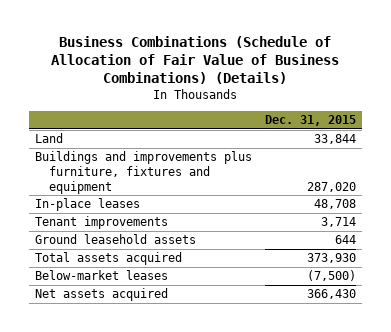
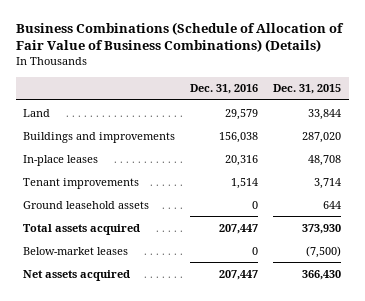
none -> [190,84,259,95] Dec. 31, 2016
[35,151,253,194] Buildings and improvements plus furniture, fixtures and equipment -> [23,131,176,143] Buildings and improvements

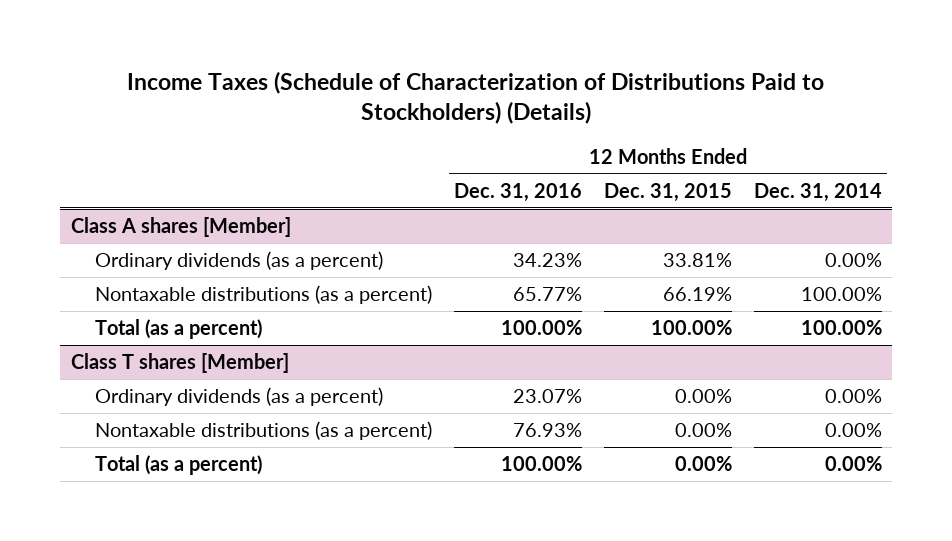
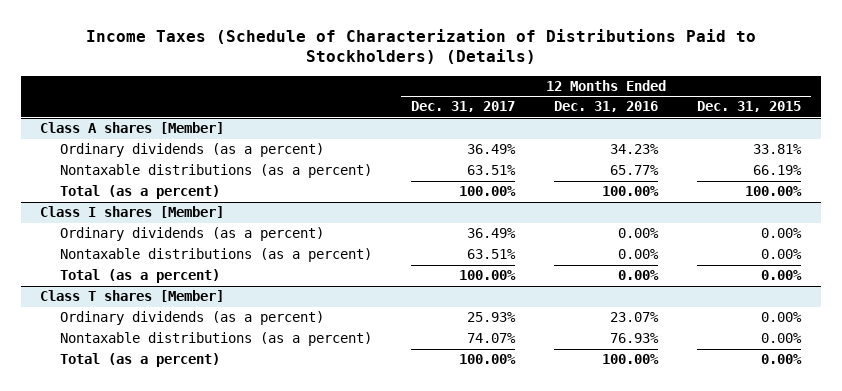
[753,182,882,202] Dec. 31, 2014 -> none
none -> [410,101,515,113] Dec. 31, 2017
none -> [40,206,225,219] Class I shares [Member]
none -> [59,227,324,242] Ordinary dividends (as a percent)
none -> [59,248,372,263] Nontaxable distributions (as a percent)
none -> [59,269,220,284] Total (as a percent)

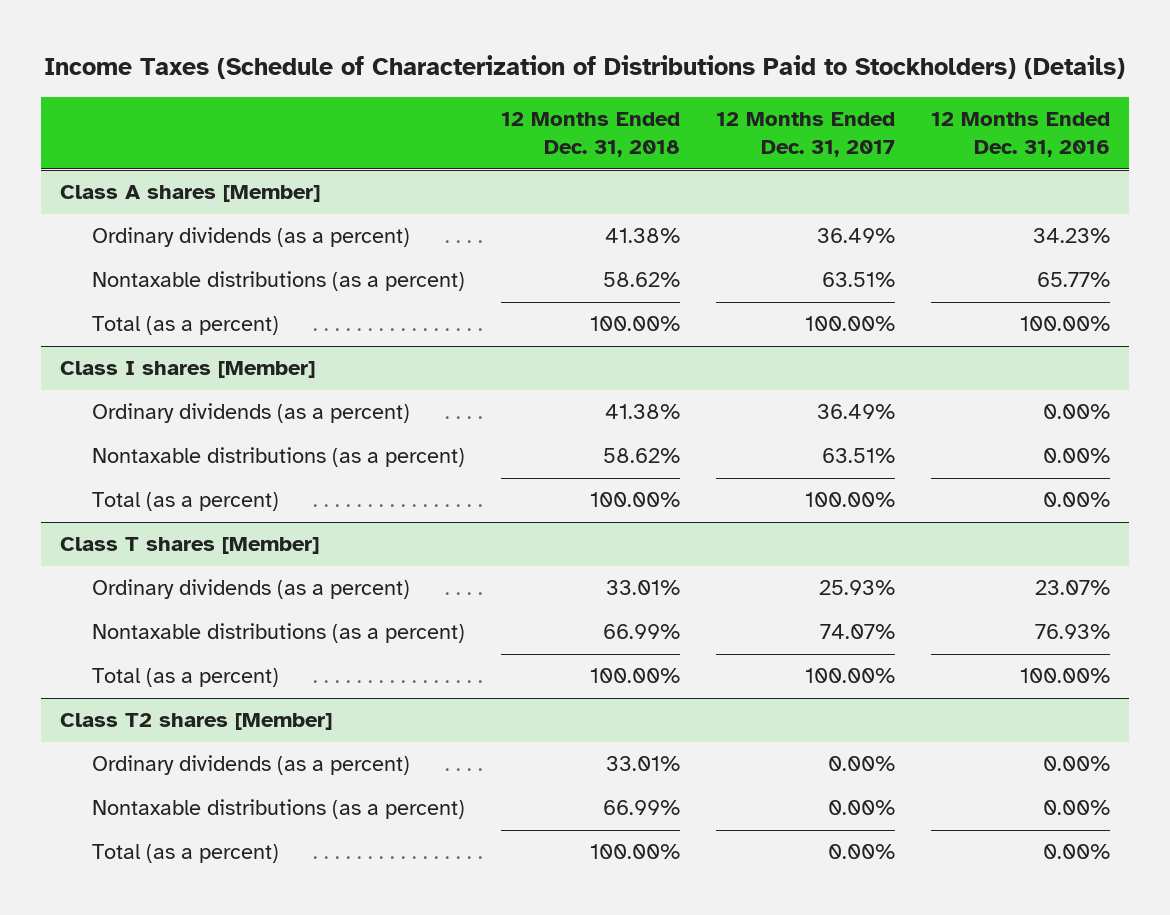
[697,101,802,113] Dec. 31, 2015 -> none
none -> [501,112,681,158] 12 Months Ended Dec. 31, 2018
none -> [59,713,332,731] Class T2 shares [Member]
none -> [91,755,410,776] Ordinary dividends (as a percent)
none -> [91,799,465,820] Nontaxable distributions (as a percent)
none -> [91,844,279,864] Total (as a percent)

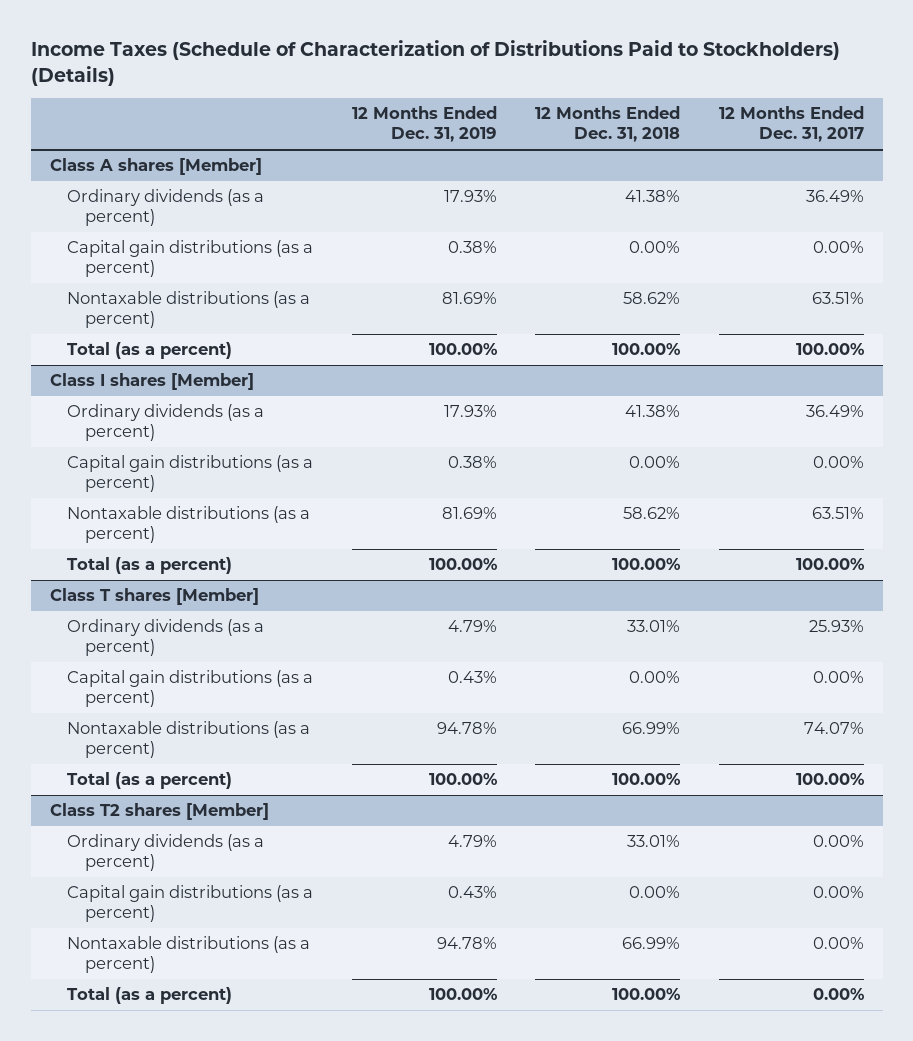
[931,112,1111,158] 12 Months Ended Dec. 31, 2016 -> none
none -> [351,106,497,143] 12 Months Ended Dec. 31, 2019
none -> [67,240,314,278] Capital gain distributions (as a percent)
none -> [67,455,314,493] Capital gain distributions (as a percent)
none -> [67,670,314,708] Capital gain distributions (as a percent)
none -> [67,885,314,923] Capital gain distributions (as a percent)

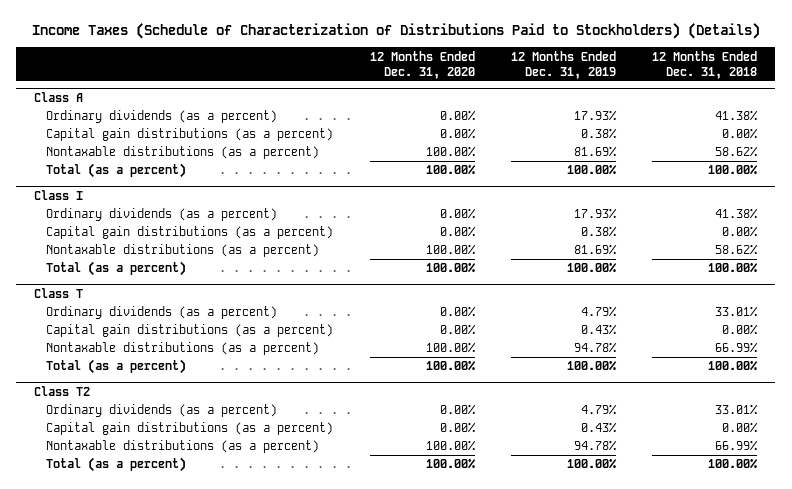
[718,106,864,143] 12 Months Ended Dec. 31, 2017 -> none
none -> [369,50,475,79] 12 Months Ended Dec. 31, 2020
[49,158,262,176] Class A shares [Member] -> [34,91,84,102] Class A
[49,373,254,391] Class I shares [Member] -> [34,189,84,200] Class I
[49,588,259,606] Class T shares [Member] -> [34,287,84,298] Class T
[49,803,269,821] Class T2 shares [Member] -> [34,385,91,396] Class T2

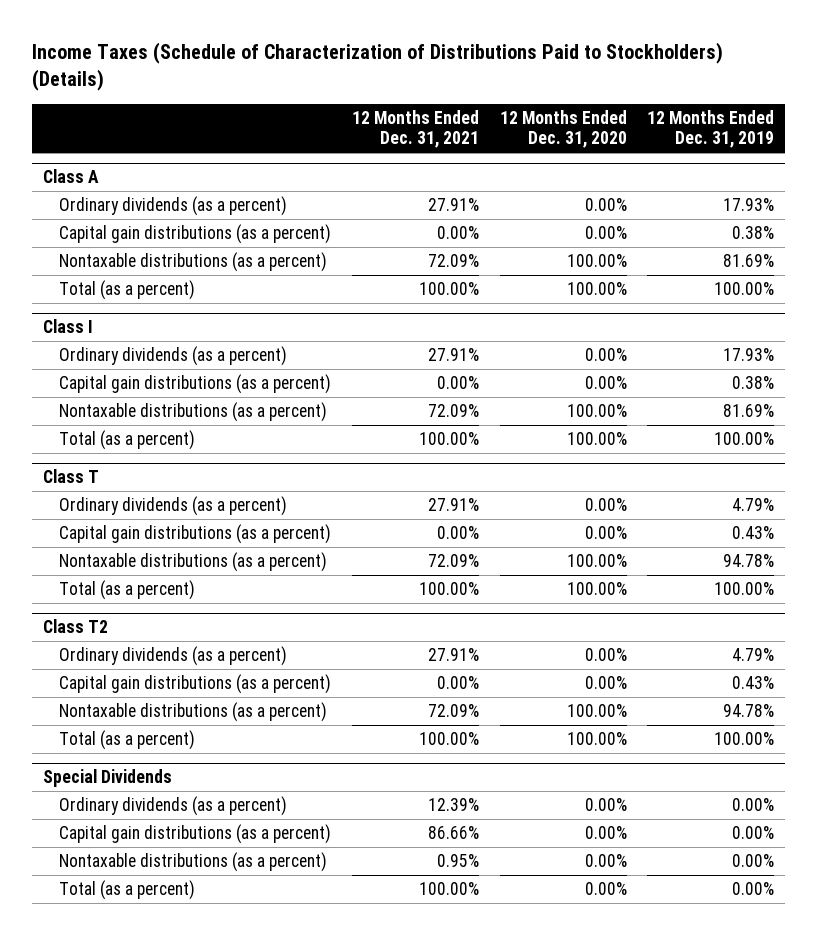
[652,50,758,79] 12 Months Ended Dec. 31, 2018 -> none
none -> [352,109,480,149] 12 Months Ended Dec. 31, 2021
none -> [42,769,172,788] Special Dividends
none -> [59,796,288,817] Ordinary dividends (as a percent)
none -> [59,824,332,845] Capital gain distributions (as a percent)
none -> [59,852,328,873] Nontaxable distributions (as a percent)
none -> [59,880,196,901] Total (as a percent)

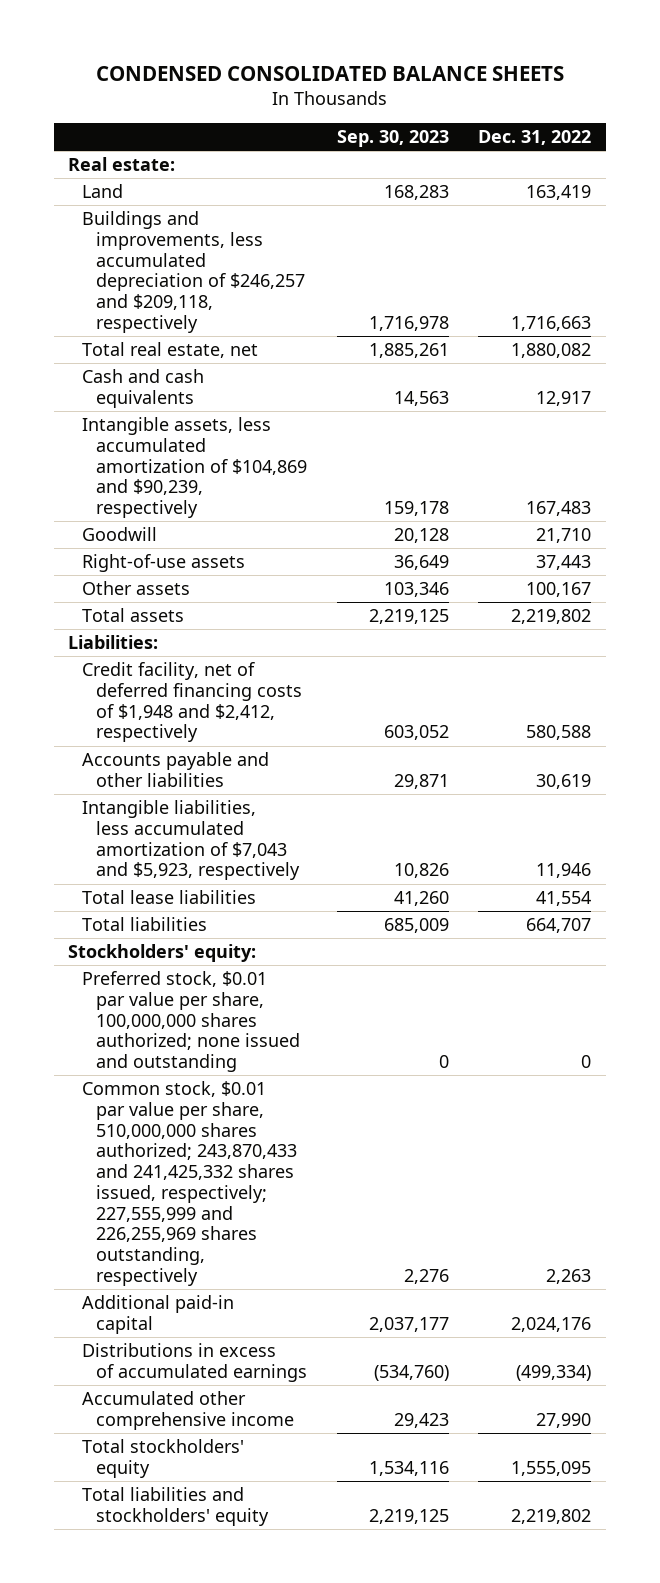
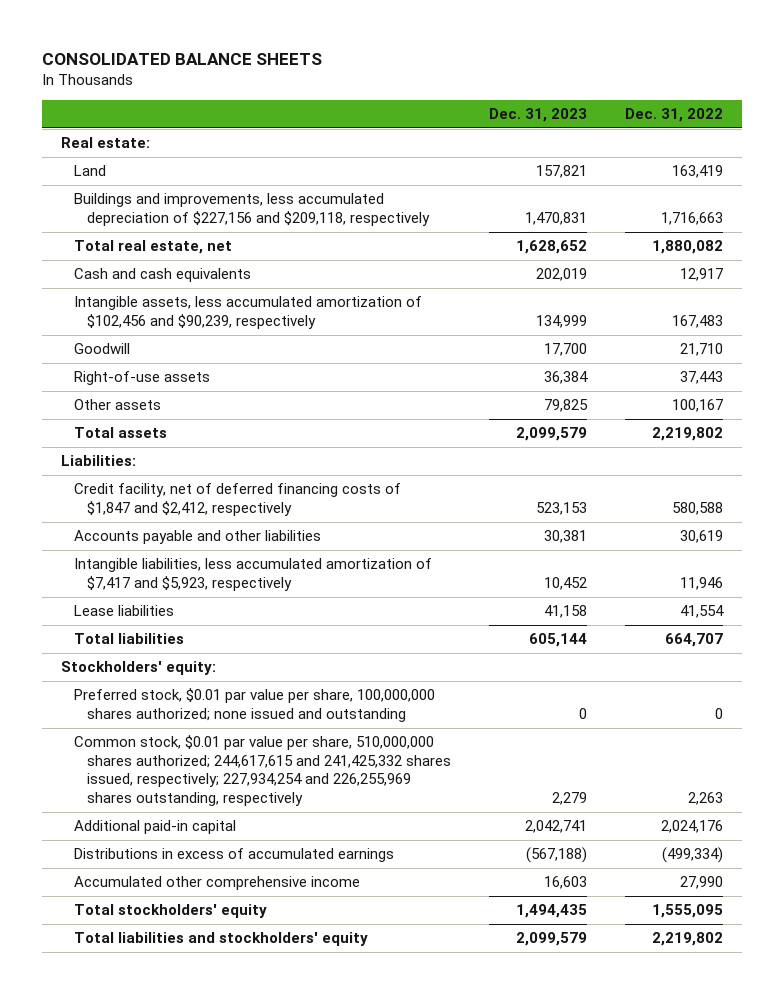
[95,66,564,82] CONDENSED CONSOLIDATED BALANCE SHEETS -> [41,52,322,65] CONSOLIDATED BALANCE SHEETS
[336,130,449,148] Sep. 30, 2023 -> none
none -> [488,107,587,122] Dec. 31, 2023
[82,211,306,333] Buildings and improvements, less accumulated depreciation of $246,257 and $209,118, respectively -> [73,193,430,226] Buildings and improvements, less accumulated depreciation of $227,156 and $209,118, respectively
[82,417,308,519] Intangible assets, less accumulated amortization of $104,869 and $90,239, respectively -> [73,296,422,329] Intangible assets, less accumulated amortization of $102,456 and $90,239, respectively
[82,662,303,743] Credit facility, net of deferred financing costs of $1,948 and $2,412, respectively -> [73,483,401,516] Credit facility, net of deferred financing costs of $1,847 and $2,412, respectively
[82,800,301,881] Intangible liabilities, less accumulated amortization of $7,043 and $5,923, respectively -> [73,558,432,591] Intangible liabilities, less accumulated amortization of $7,417 and $5,923, respectively
[82,890,257,905] Total lease liabilities -> [73,605,174,617] Lease liabilities
[82,1081,298,1286] Common stock, $0.01 par value per share, 510,000,000 shares authorized; 243,870,433 and 241,425,332 shares issued, respectively; 227,555,999 and 226,255,969 shares outstanding, respectively -> [73,735,451,807] Common stock, $0.01 par value per share, 510,000,000 shares authorized; 244,617,615 and 241,425,332 shares issued, respectively; 227,934,254 and 226,255,969 shares outstanding, respectively

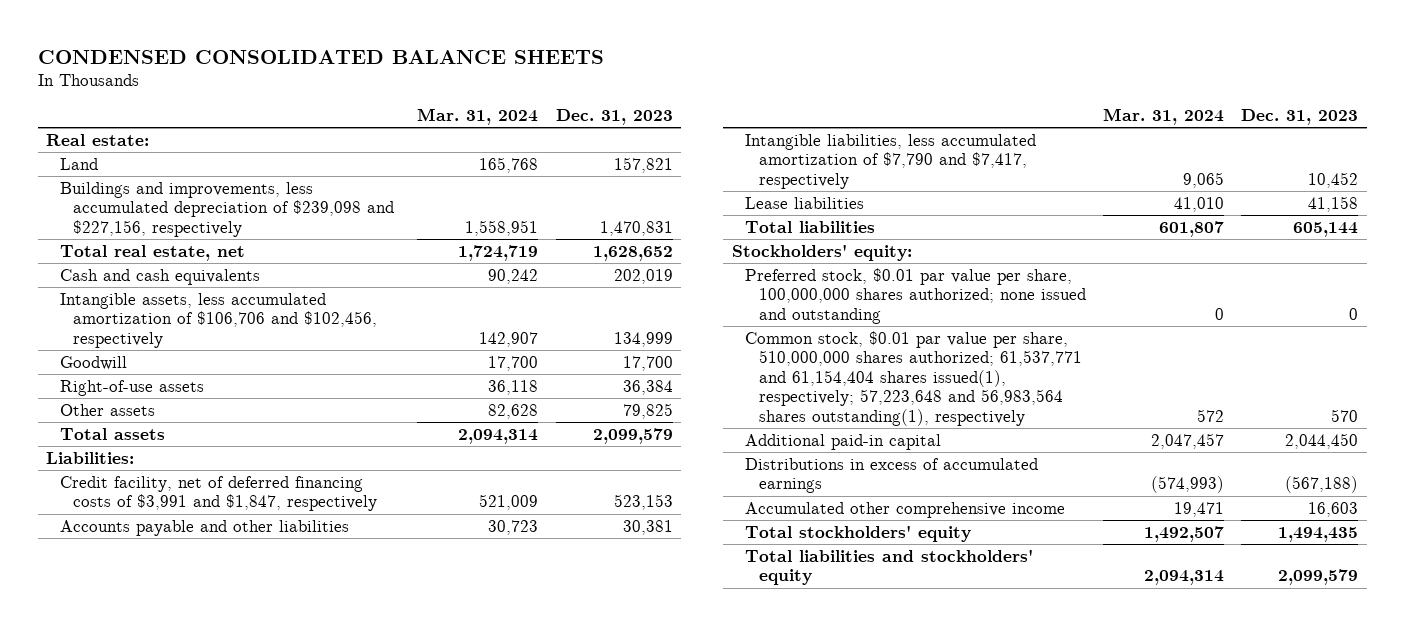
[41,52,322,65] CONSOLIDATED BALANCE SHEETS -> [37,49,604,64] CONDENSED CONSOLIDATED BALANCE SHEETS
[624,107,723,122] Dec. 31, 2022 -> none
none -> [417,108,539,126] Mar. 31, 2024
[73,193,430,226] Buildings and improvements, less accumulated depreciation of $227,156 and $209,118, respectively -> [59,181,395,237] Buildings and improvements, less accumulated depreciation of $239,098 and $227,156, respectively
[73,296,422,329] Intangible assets, less accumulated amortization of $102,456 and $90,239, respectively -> [59,292,378,348] Intangible assets, less accumulated amortization of $106,706 and $102,456, respectively
[73,483,401,516] Credit facility, net of deferred financing costs of $1,847 and $2,412, respectively -> [59,475,378,512] Credit facility, net of deferred financing costs of $3,991 and $1,847, respectively
[73,558,432,591] Intangible liabilities, less accumulated amortization of $7,417 and $5,923, respectively -> [745,133,1037,189] Intangible liabilities, less accumulated amortization of $7,790 and $7,417, respectively
[73,735,451,807] Common stock, $0.01 par value per share, 510,000,000 shares authorized; 244,617,615 and 241,425,332 shares issued, respectively; 227,934,254 and 226,255,969 shares outstanding, respectively -> [745,330,1082,426] Common stock, $0.01 par value per share, 510,000,000 shares authorized; 61,537,771 and 61,154,404 shares issued(1), respectively; 57,223,648 and 56,983,564 shares outstanding(1), respectively
[551,792,587,806] 2,279 -> [1331,408,1359,422] 570
[524,820,587,834] 2,042,741 -> [1285,432,1359,449] 2,044,450

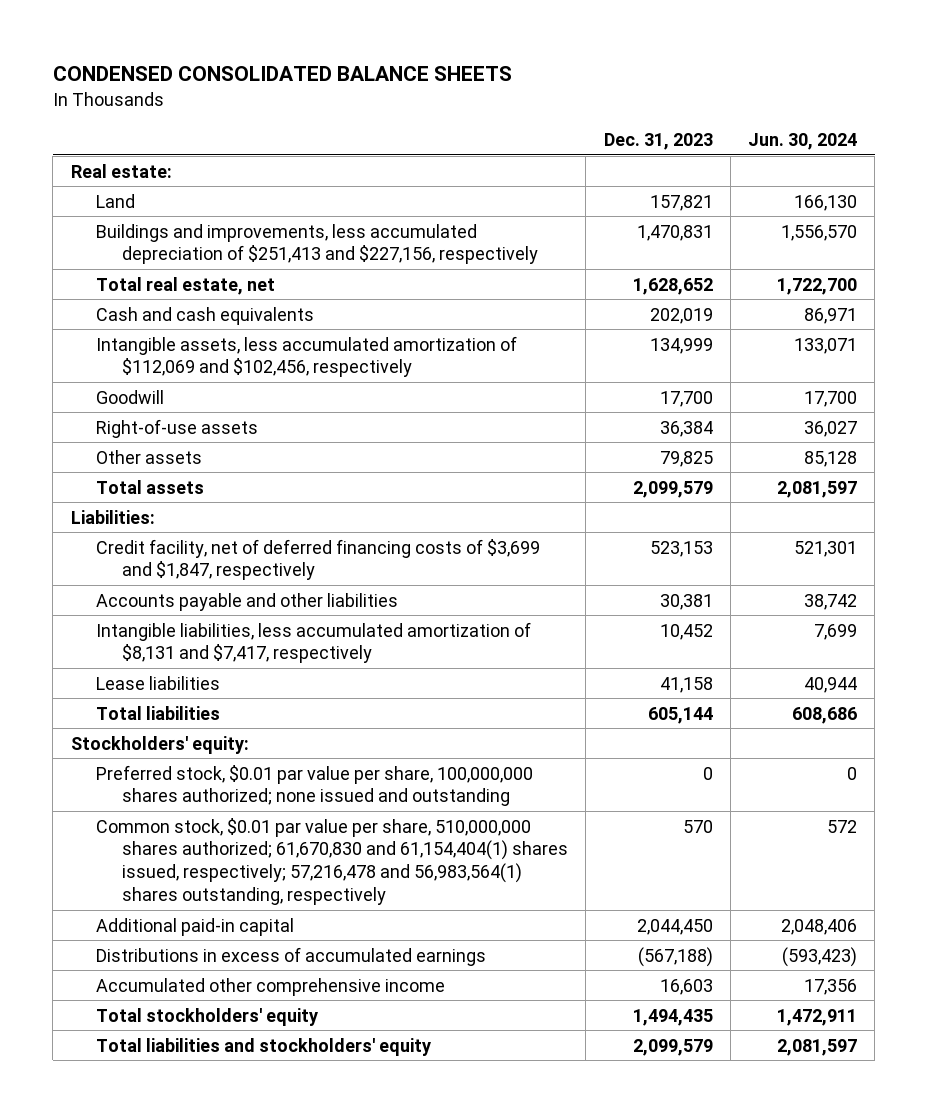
[417,108,539,126] Mar. 31, 2024 -> none
none -> [748,132,858,150] Jun. 30, 2024
[59,181,395,237] Buildings and improvements, less accumulated depreciation of $239,098 and $227,156, respectively -> [96,223,539,265] Buildings and improvements, less accumulated depreciation of $251,413 and $227,156, respectively
[59,292,378,348] Intangible assets, less accumulated amortization of $106,706 and $102,456, respectively -> [96,335,518,378] Intangible assets, less accumulated amortization of $112,069 and $102,456, respectively
[59,475,378,512] Credit facility, net of deferred financing costs of $3,991 and $1,847, respectively -> [96,538,541,581] Credit facility, net of deferred financing costs of $3,699 and $1,847, respectively
[745,133,1037,189] Intangible liabilities, less accumulated amortization of $7,790 and $7,417, respectively -> [96,621,532,664] Intangible liabilities, less accumulated amortization of $8,131 and $7,417, respectively
[745,330,1082,426] Common stock, $0.01 par value per share, 510,000,000 shares authorized; 61,537,771 and 61,154,404 shares issued(1), respectively; 57,223,648 and 56,983,564 shares outstanding(1), respectively -> [96,817,569,906] Common stock, $0.01 par value per share, 510,000,000 shares authorized; 61,670,830 and 61,154,404(1) shares issued, respectively; 57,216,478 and 56,983,564(1) shares outstanding, respectively

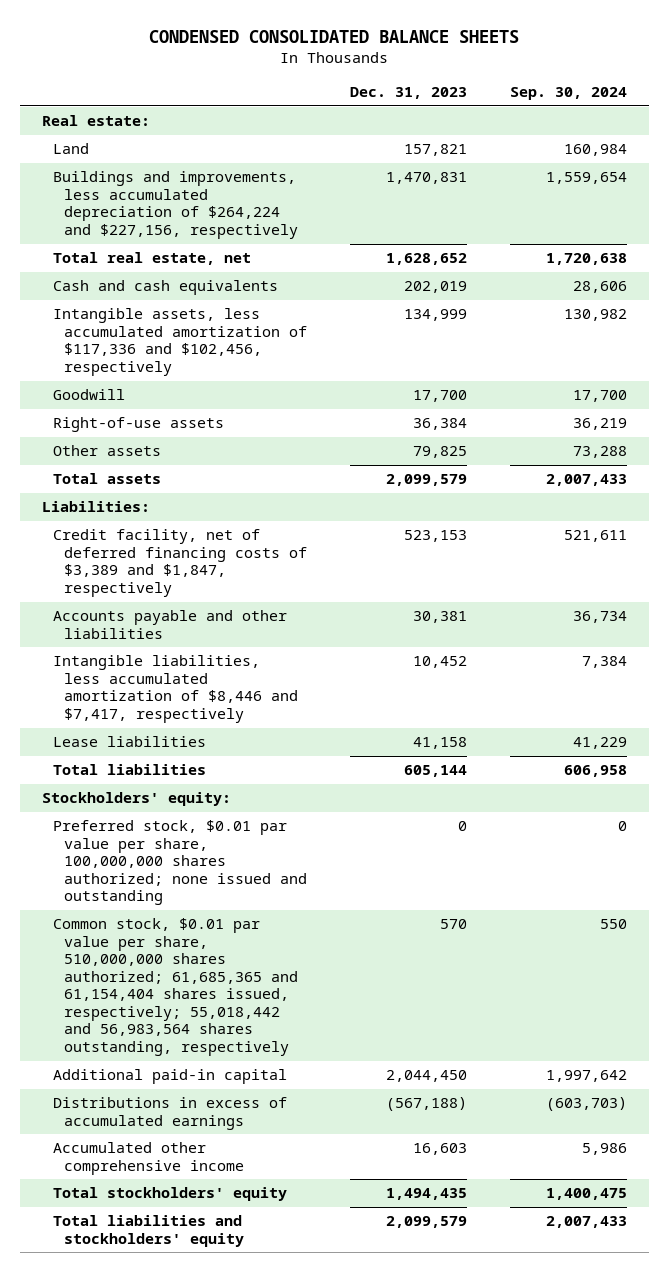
[748,132,858,150] Jun. 30, 2024 -> none
none -> [510,87,628,101] Sep. 30, 2024
[96,223,539,265] Buildings and improvements, less accumulated depreciation of $251,413 and $227,156, respectively -> [52,171,298,239] Buildings and improvements, less accumulated depreciation of $264,224 and $227,156, respectively
[96,335,518,378] Intangible assets, less accumulated amortization of $112,069 and $102,456, respectively -> [52,308,307,376] Intangible assets, less accumulated amortization of $117,336 and $102,456, respectively
[96,538,541,581] Credit facility, net of deferred financing costs of $3,699 and $1,847, respectively -> [52,529,307,597] Credit facility, net of deferred financing costs of $3,389 and $1,847, respectively
[96,621,532,664] Intangible liabilities, less accumulated amortization of $8,131 and $7,417, respectively -> [52,655,298,723] Intangible liabilities, less accumulated amortization of $8,446 and $7,417, respectively
[96,817,569,906] Common stock, $0.01 par value per share, 510,000,000 shares authorized; 61,670,830 and 61,154,404(1) shares issued, respectively; 57,216,478 and 56,983,564(1) shares outstanding, respectively -> [52,918,298,1057] Common stock, $0.01 par value per share, 510,000,000 shares authorized; 61,685,365 and 61,154,404 shares issued, respectively; 55,018,442 and 56,983,564 shares outstanding, respectively

